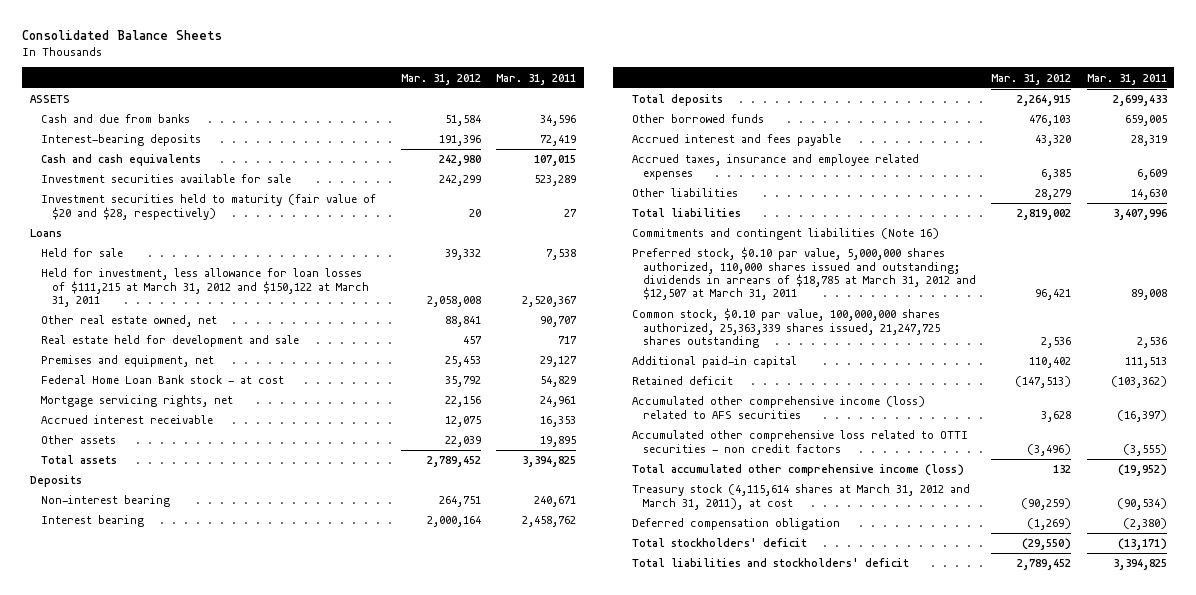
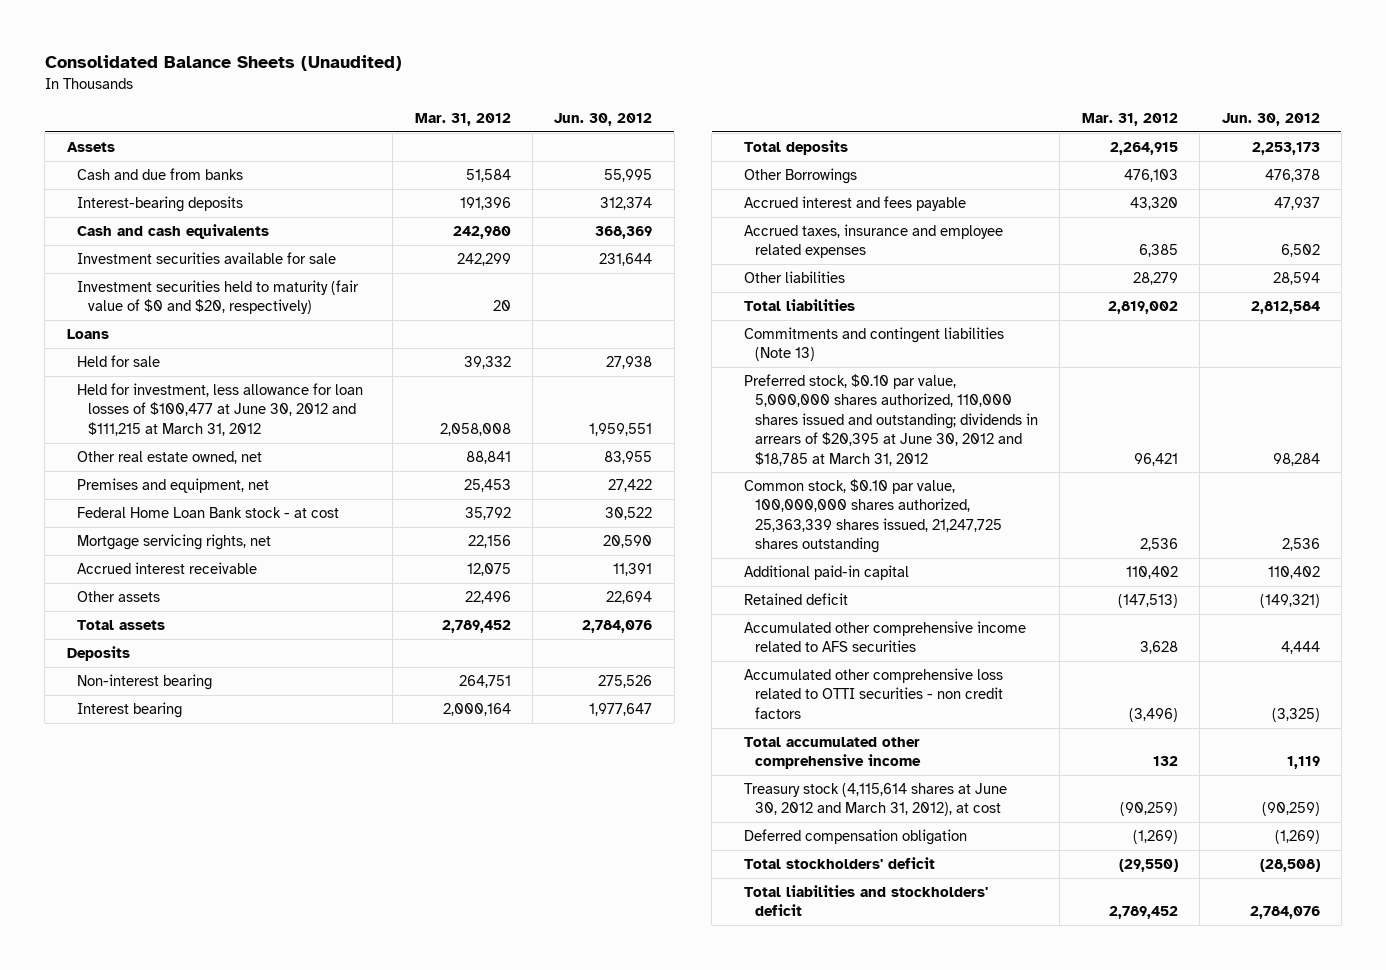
[22,30,223,41] Consolidated Balance Sheets -> [44,55,402,72] Consolidated Balance Sheets (Unaudited)
[496,73,577,85] Mar. 31, 2011 -> none
none -> [554,112,653,126] Jun. 30, 2012
[29,95,70,104] ASSETS -> [66,142,115,153] Assets
[40,194,376,220] Investment securities held to maturity (fair value of $20 and $28, respectively) -> [77,280,360,315] Investment securities held to maturity (fair value of $0 and $20, respectively)
[40,268,370,308] Held for investment, less allowance for loan losses of $111,215 at March 31, 2012 and $150,122 at March 31, 2011 -> [77,383,364,436] Held for investment, less allowance for loan losses of $100,477 at June 30, 2012 and $111,215 at March 31, 2012
[40,335,299,348] Real estate held for development and sale -> none
[444,436,481,448] 22,039 -> [464,591,511,605] 22,496
[631,114,764,124] Other borrowed funds -> [744,168,858,185] Other Borrowings
[631,228,939,241] Commitments and contingent liabilities (Note 16) -> [744,327,1005,362] Commitments and contingent liabilities (Note 13)
[631,247,976,301] Preferred stock, $0.10 par value, 5,000,000 shares authorized, 110,000 shares issued and outstanding; dividends in arrears of $18,785 at March 31, 2012 and $12,507 at March 31, 2011 -> [744,374,1039,466] Preferred stock, $0.10 par value, 5,000,000 shares authorized, 110,000 shares issued and outstanding; dividends in arrears of $20,395 at June 30, 2012 and $18,785 at March 31, 2012
[631,396,925,419] Accumulated other comprehensive income (loss) related to AFS securities -> [744,621,1027,653] Accumulated other comprehensive income related to AFS securities
[631,464,964,477] Total accumulated other comprehensive income (loss) -> [744,737,922,770] Total accumulated other comprehensive income
[631,484,970,510] Treasury stock (4,115,614 shares at March 31, 2012 and March 31, 2011), at cost -> [744,783,1008,817] Treasury stock (4,115,614 shares at June 30, 2012 and March 31, 2012), at cost

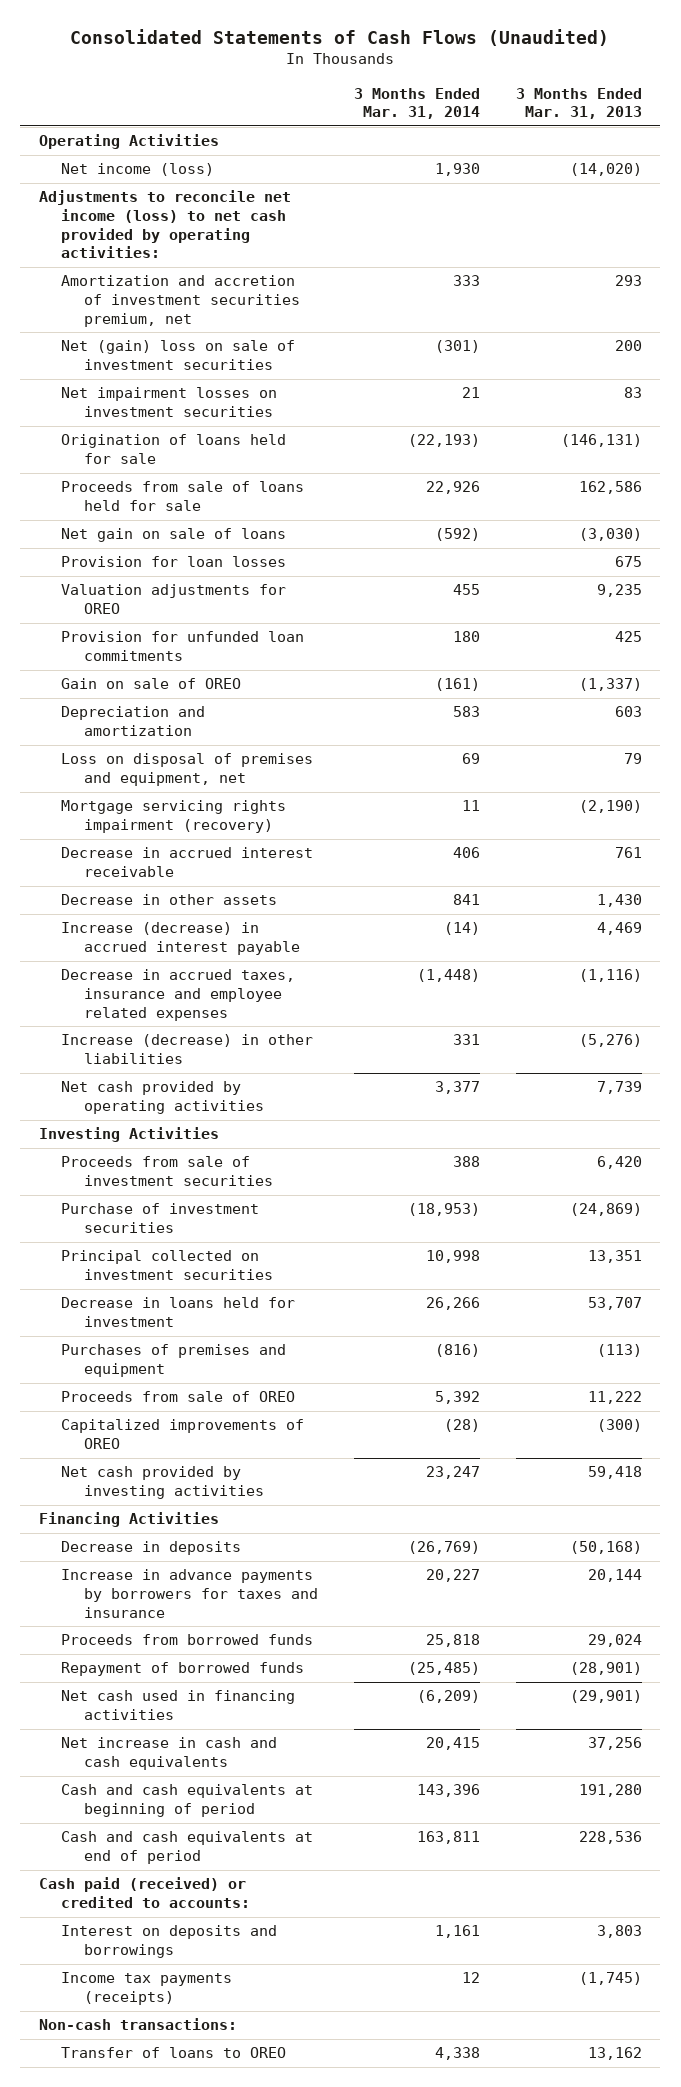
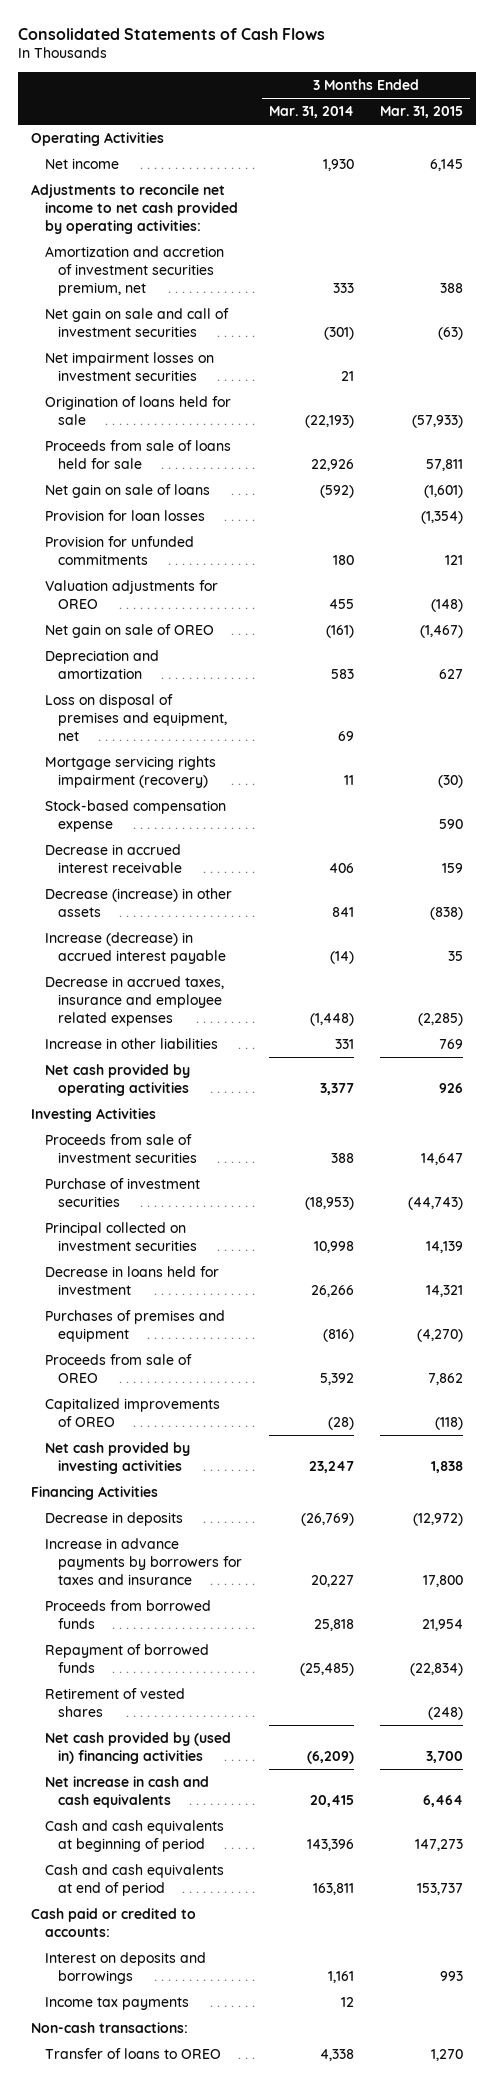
[70,28,610,46] Consolidated Statements of Cash Flows (Unaudited) -> [17,27,325,40] Consolidated Statements of Cash Flows
[516,87,643,120] 3 Months Ended Mar. 31, 2013 -> none
none -> [380,106,464,119] Mar. 31, 2015
[61,163,215,177] Net income (loss) -> [44,157,119,169] Net income
[38,190,291,259] Adjustments to reconcile net income (loss) to net cash provided by operating activities: -> [31,183,238,234] Adjustments to reconcile net income to net cash provided by operating activities:
[61,340,296,371] Net (gain) loss on sale of investment securities -> [44,307,229,337] Net gain on sale and call of investment securities
none -> [44,535,194,565] Provision for unfunded commitments
[61,631,305,662] Provision for unfunded loan commitments -> none
[61,678,242,690] Gain on sale of OREO -> [44,623,214,638] Net gain on sale of OREO
none -> [44,799,226,832] Stock-based compensation expense
[61,894,278,906] Decrease in other assets -> [44,887,232,917] Decrease (increase) in other assets
[61,1034,314,1065] Increase (decrease) in other liabilities -> [44,1037,218,1049] Increase in other liabilities
none -> [44,1687,185,1717] Retirement of vested shares
[61,1690,296,1721] Net cash used in financing activities -> [44,1731,231,1764] Net cash provided by (used in) financing activities
[38,1877,251,1909] Cash paid (received) or credited to accounts: -> [31,1907,197,1937] Cash paid or credited to accounts:
[61,1972,233,2006] Income tax payments (receipts) -> [44,1996,189,2010] Income tax payments

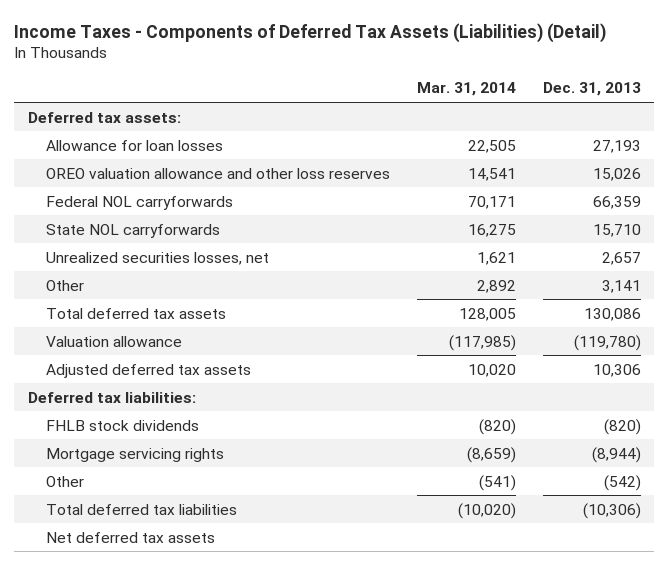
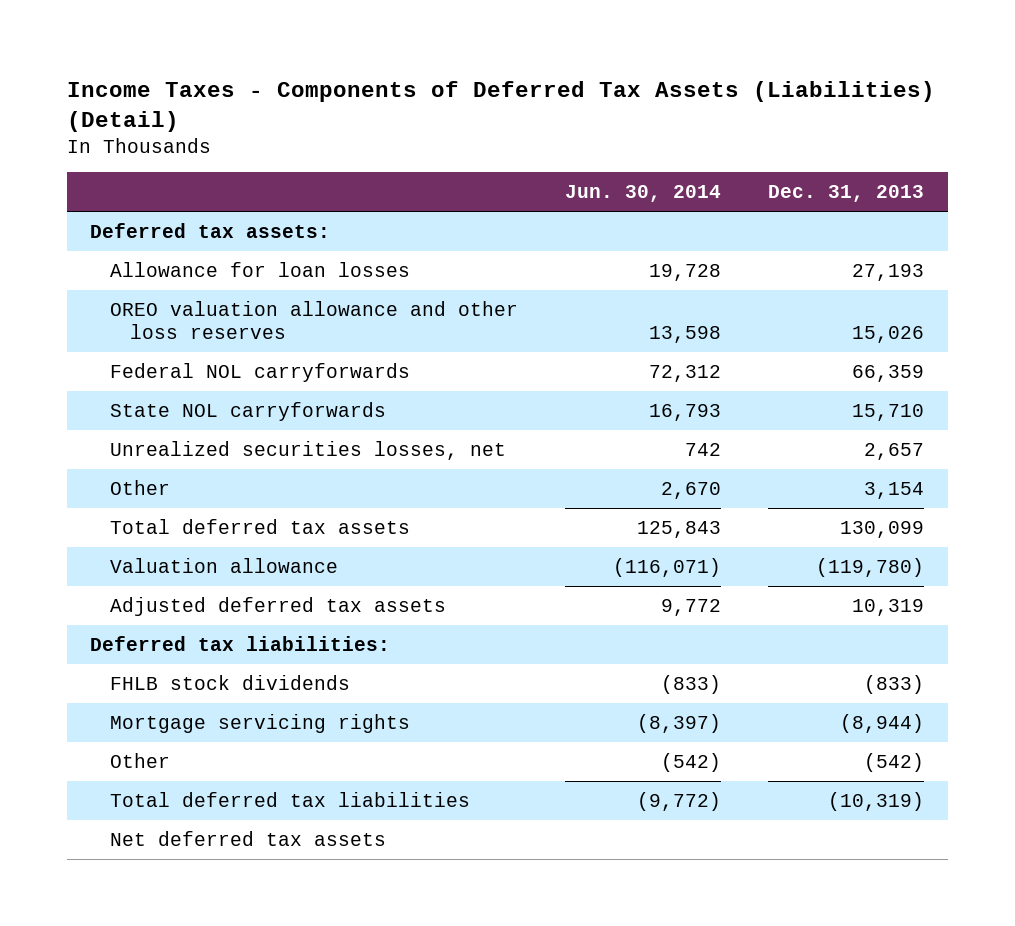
[416,82,516,97] Mar. 31, 2014 -> none
none -> [565,185,722,203] Jun. 30, 2014
[601,279,641,293] 3,141 -> [864,481,925,499] 3,154
[583,307,641,321] 130,086 -> [840,520,925,538] 130,099
[592,363,641,377] 10,306 -> [852,598,925,616] 10,319
[603,418,641,435] (820) -> [864,674,925,694] (833)
[582,502,641,519] (10,306) -> [828,791,925,811] (10,319)

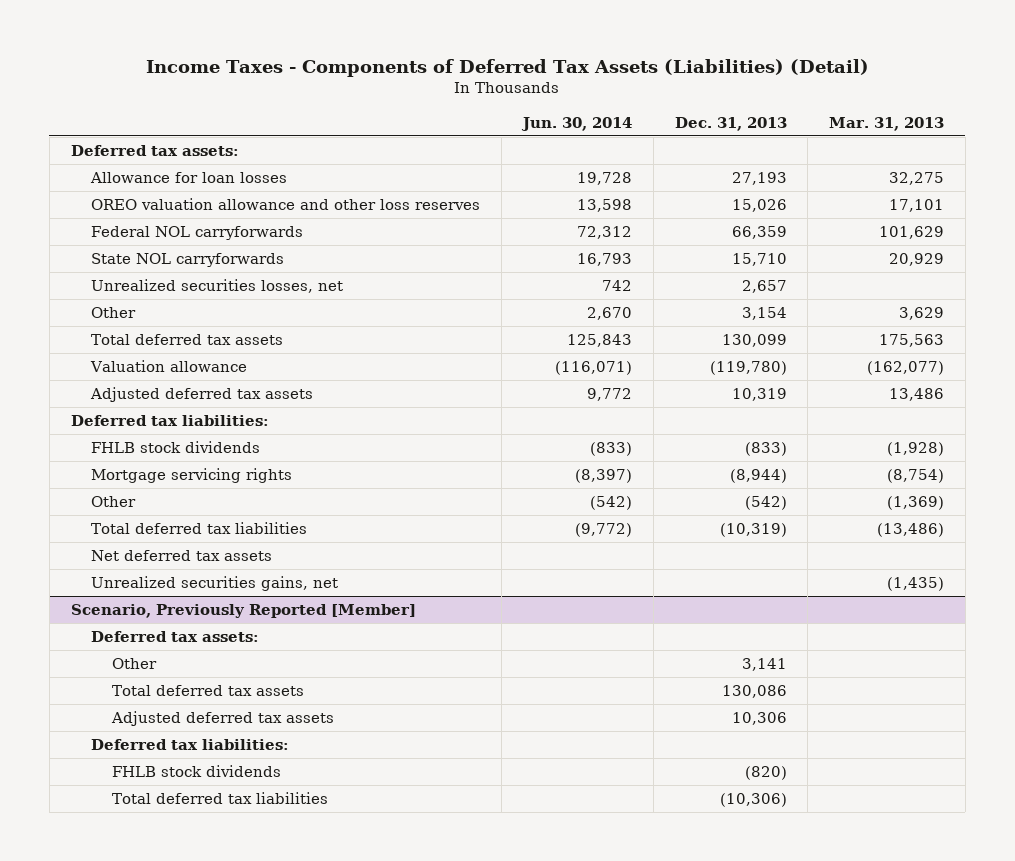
none -> [829,116,945,131] Mar. 31, 2013
none -> [91,576,339,592] Unrealized securities gains, net
none -> [70,604,416,619] Scenario, Previously Reported [Member]
none -> [91,631,260,643] Deferred tax assets:
none -> [112,658,158,670] Other
none -> [112,685,305,697] Total deferred tax assets
none -> [111,711,335,727] Adjusted deferred tax assets
none -> [91,739,290,751] Deferred tax liabilities:
none -> [112,765,282,778] FHLB stock dividends
none -> [112,792,329,805] Total deferred tax liabilities

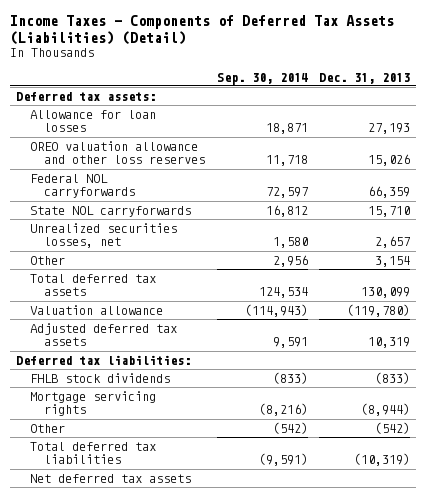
[521,116,633,131] Jun. 30, 2014 -> none
[829,116,945,131] Mar. 31, 2013 -> none
none -> [216,72,308,85] Sep. 30, 2014
[91,576,339,592] Unrealized securities gains, net -> none
[70,604,416,619] Scenario, Previously Reported [Member] -> none
[91,631,260,643] Deferred tax assets: -> none
[112,658,158,670] Other -> none
[112,685,305,697] Total deferred tax assets -> none
[111,711,335,727] Adjusted deferred tax assets -> none
[91,739,290,751] Deferred tax liabilities: -> none
[112,765,282,778] FHLB stock dividends -> none
[112,792,329,805] Total deferred tax liabilities -> none

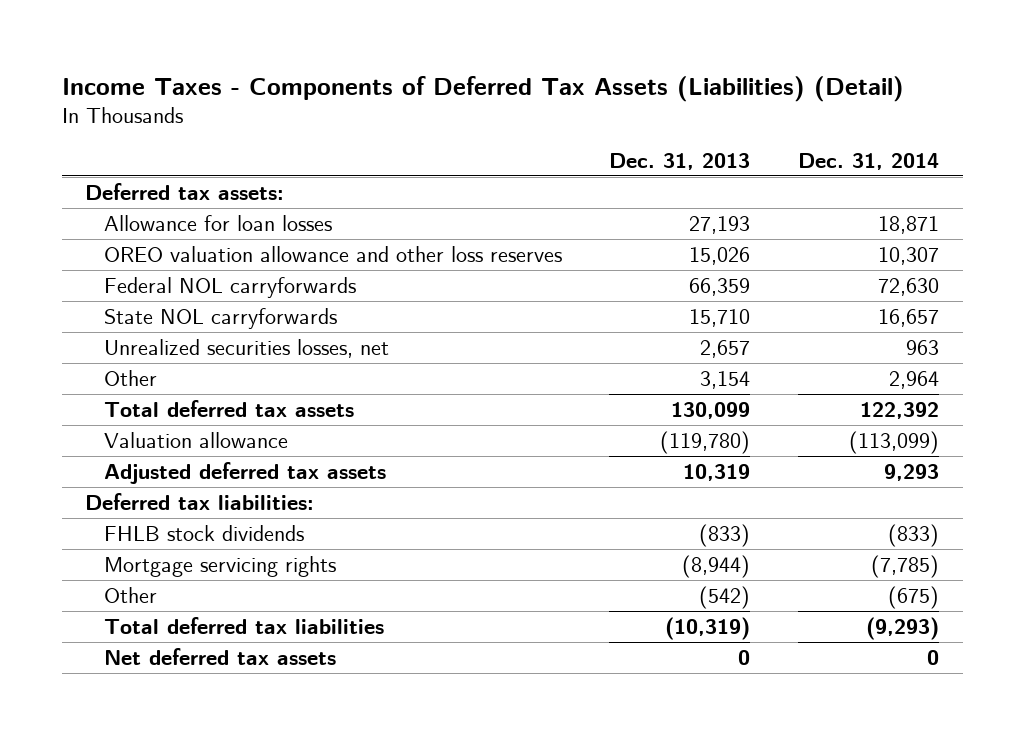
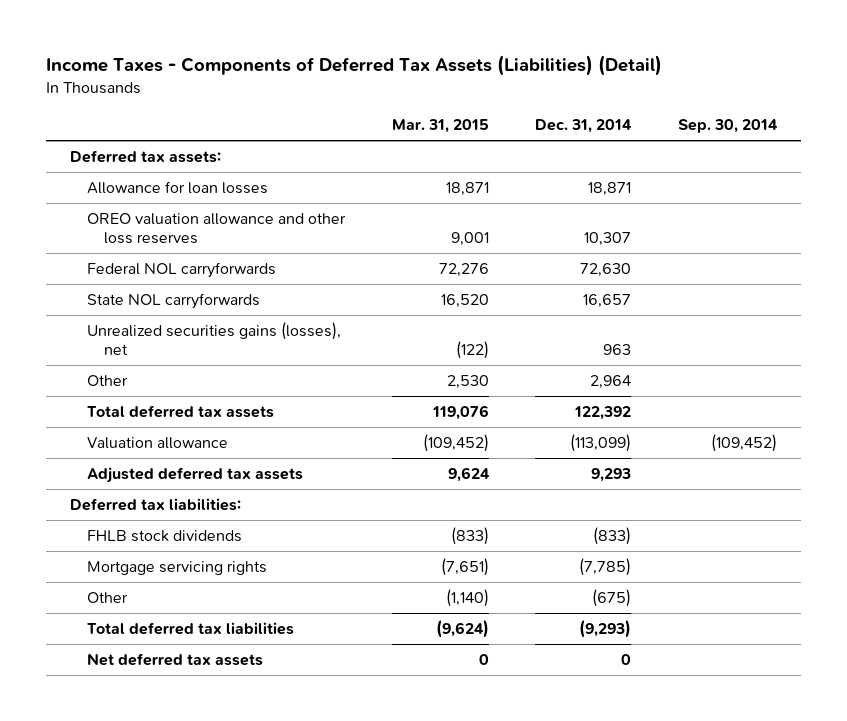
[609,152,751,170] Dec. 31, 2013 -> none
none -> [391,118,489,133] Mar. 31, 2015
none -> [678,118,779,133] Sep. 30, 2014
[103,338,389,358] Unrealized securities losses, net -> [86,322,341,355] Unrealized securities gains (losses), net

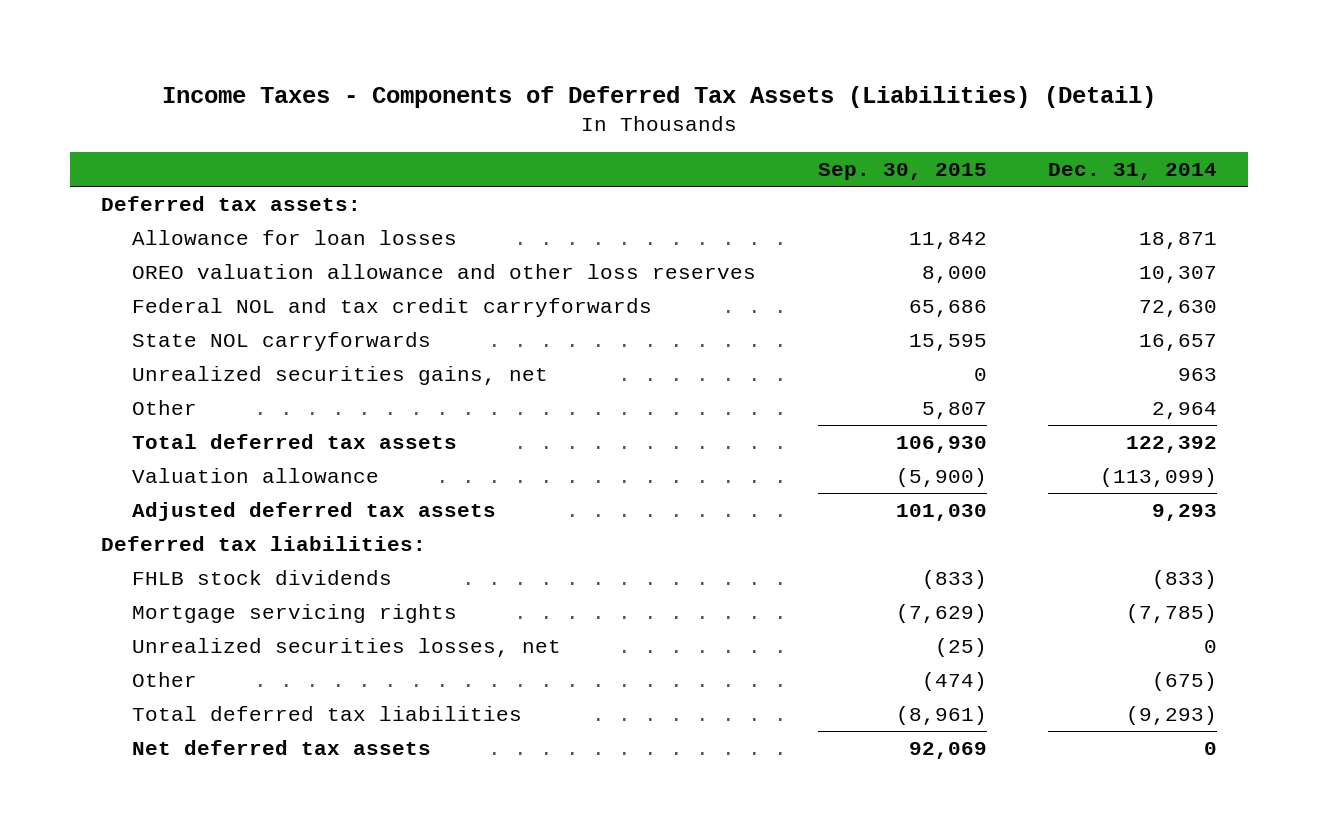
[391,118,489,133] Mar. 31, 2015 -> none
[678,118,779,133] Sep. 30, 2014 -> none
none -> [817,163,987,181] Sep. 30, 2015
[86,262,276,279] Federal NOL carryforwards -> [132,298,653,318] Federal NOL and tax credit carryforwards
[86,322,341,355] Unrealized securities gains (losses), net -> [132,366,549,386] Unrealized securities gains, net
none -> [132,638,562,658] Unrealized securities losses, net

